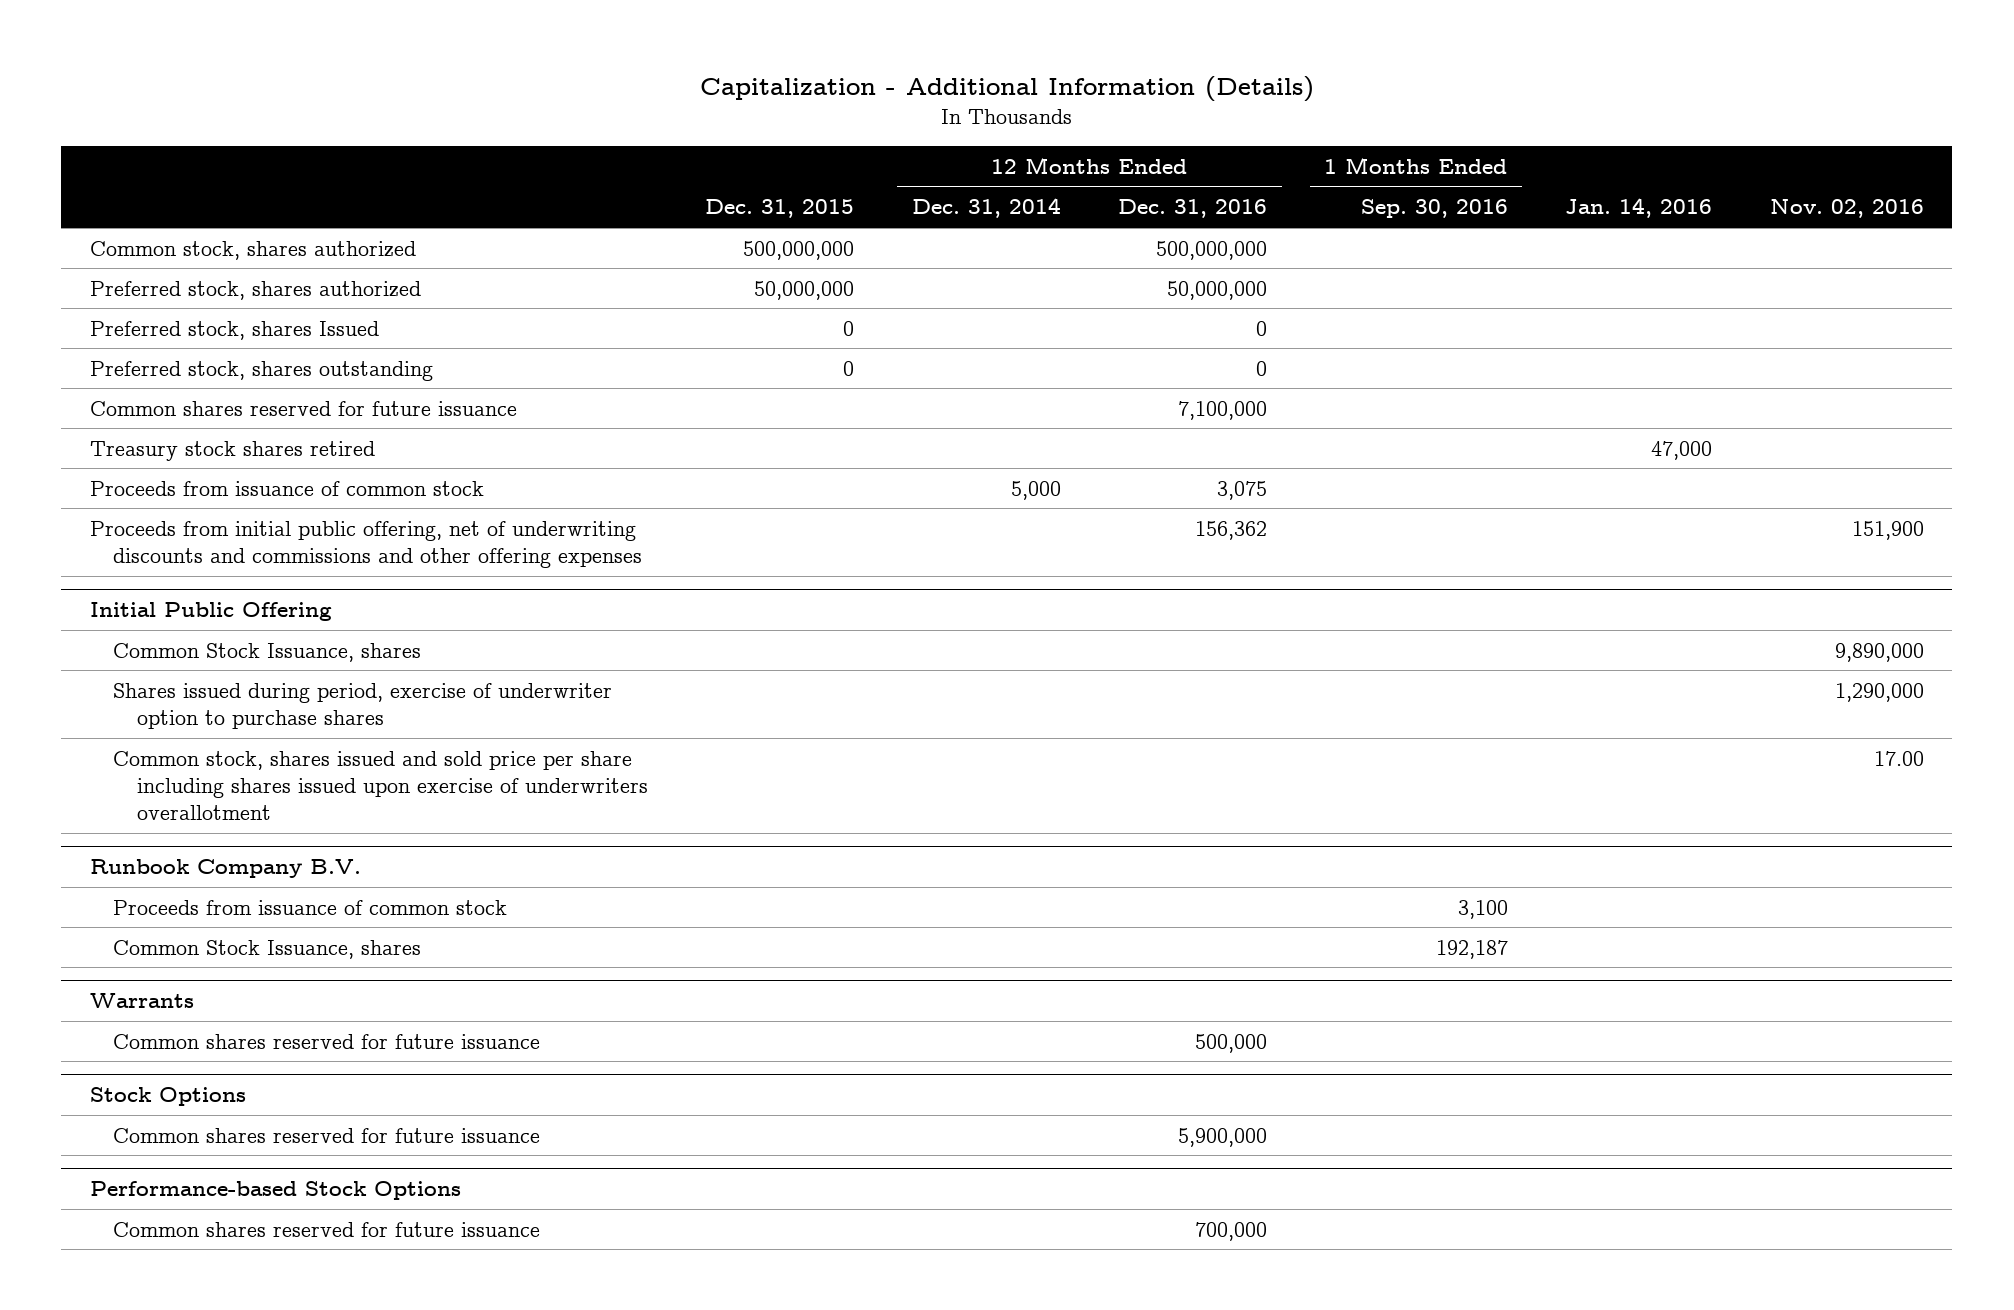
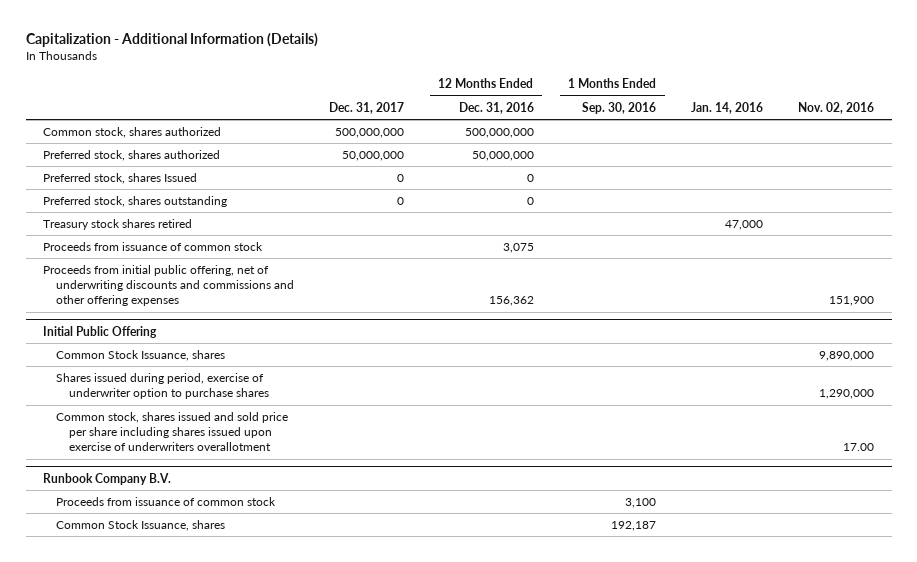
[705,199,855,219] Dec. 31, 2015 -> none
[911,198,1061,219] Dec. 31, 2014 -> none
none -> [328,101,404,114] Dec. 31, 2017
[90,400,518,416] Common shares reserved for future issuance -> none
[90,993,195,1009] Warrants -> none
[113,1033,541,1049] Common shares reserved for future issuance -> none
[90,1087,247,1107] Stock Options -> none
[113,1127,541,1143] Common shares reserved for future issuance -> none
[90,1181,462,1201] Performance-based Stock Options -> none
[113,1221,541,1237] Common shares reserved for future issuance -> none

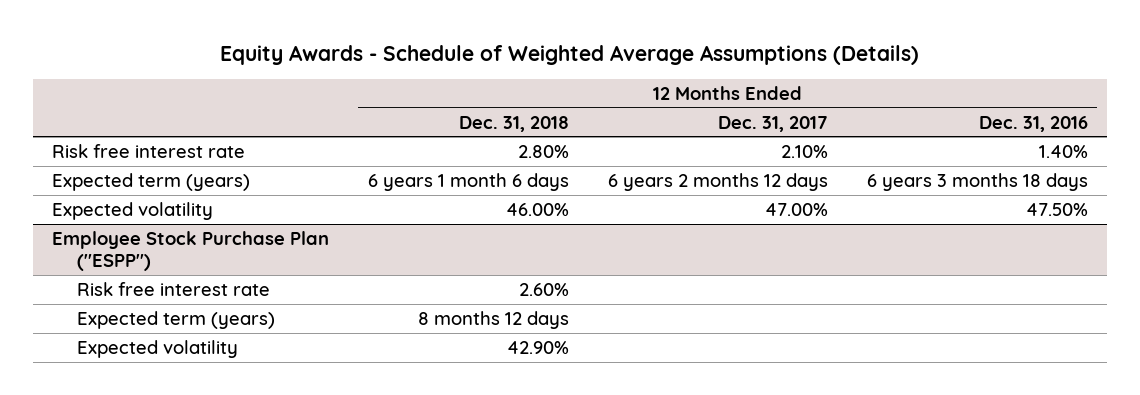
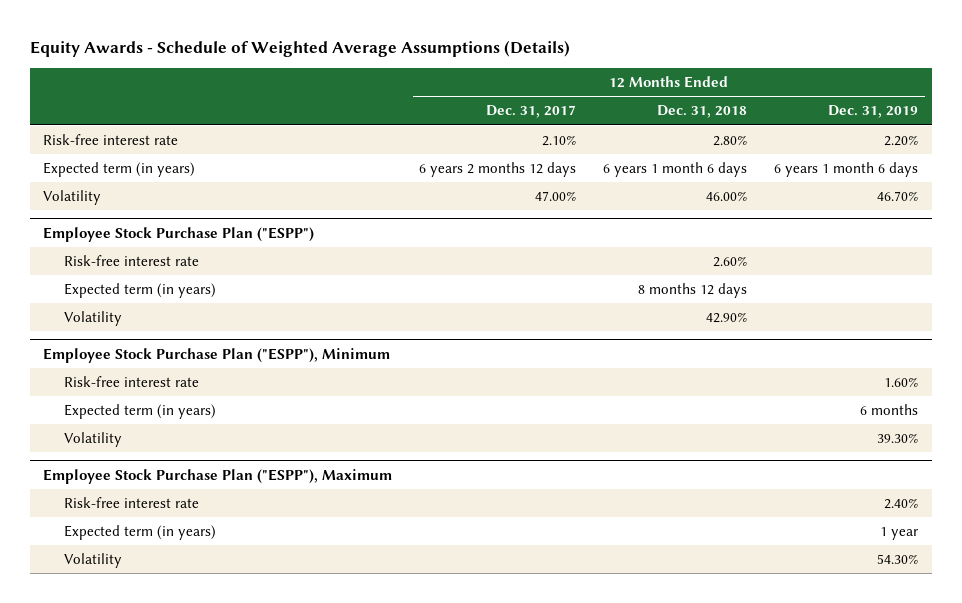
[978,115,1088,132] Dec. 31, 2016 -> none
none -> [828,105,919,119] Dec. 31, 2019
[52,143,246,158] Risk free interest rate -> [43,134,179,146] Risk-free interest rate
[52,172,251,191] Expected term (years) -> [43,162,196,178] Expected term (in years)
[52,201,214,220] Expected volatility -> [43,190,102,206] Volatility
[76,281,270,296] Risk free interest rate -> [63,255,199,267] Risk-free interest rate
[76,310,275,329] Expected term (years) -> [63,283,216,299] Expected term (in years)
[76,339,238,358] Expected volatility -> [63,311,122,327] Volatility
none -> [43,347,391,363] Employee Stock Purchase Plan ("ESPP"), Minimum
none -> [63,376,199,388] Risk-free interest rate
none -> [63,404,216,420] Expected term (in years)
none -> [63,432,122,448] Volatility
none -> [43,468,393,484] Employee Stock Purchase Plan ("ESPP"), Maximum
none -> [63,497,199,509] Risk-free interest rate
none -> [63,525,216,541] Expected term (in years)
none -> [63,553,122,569] Volatility

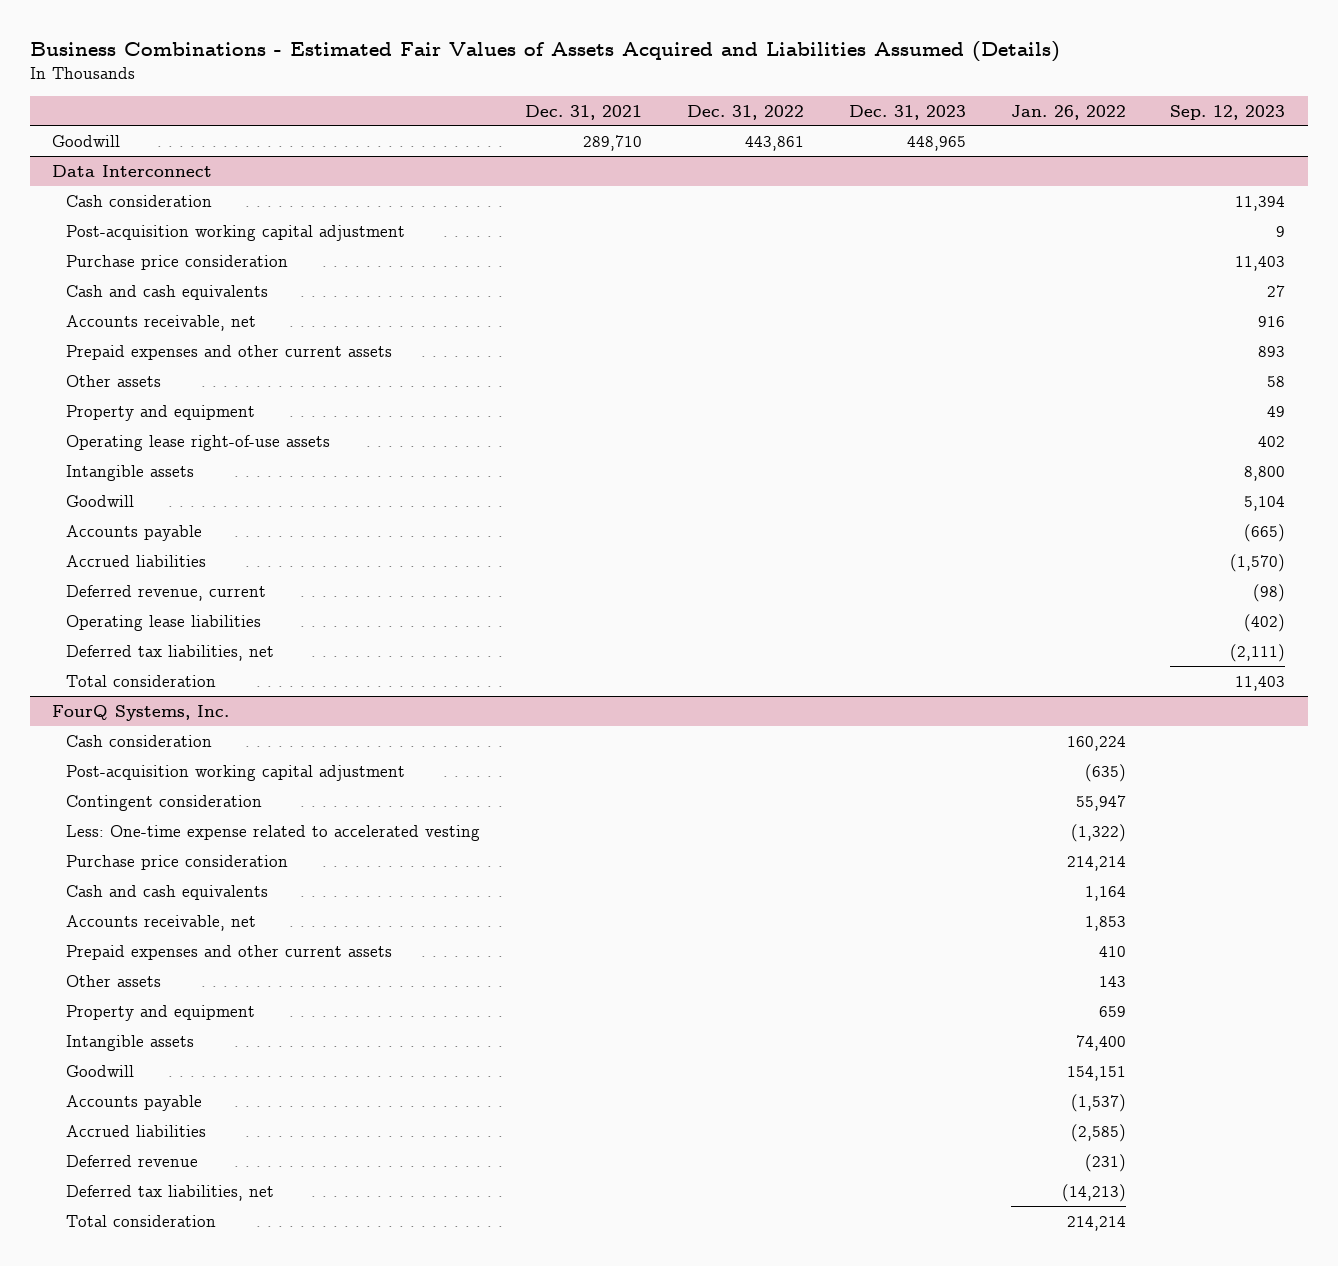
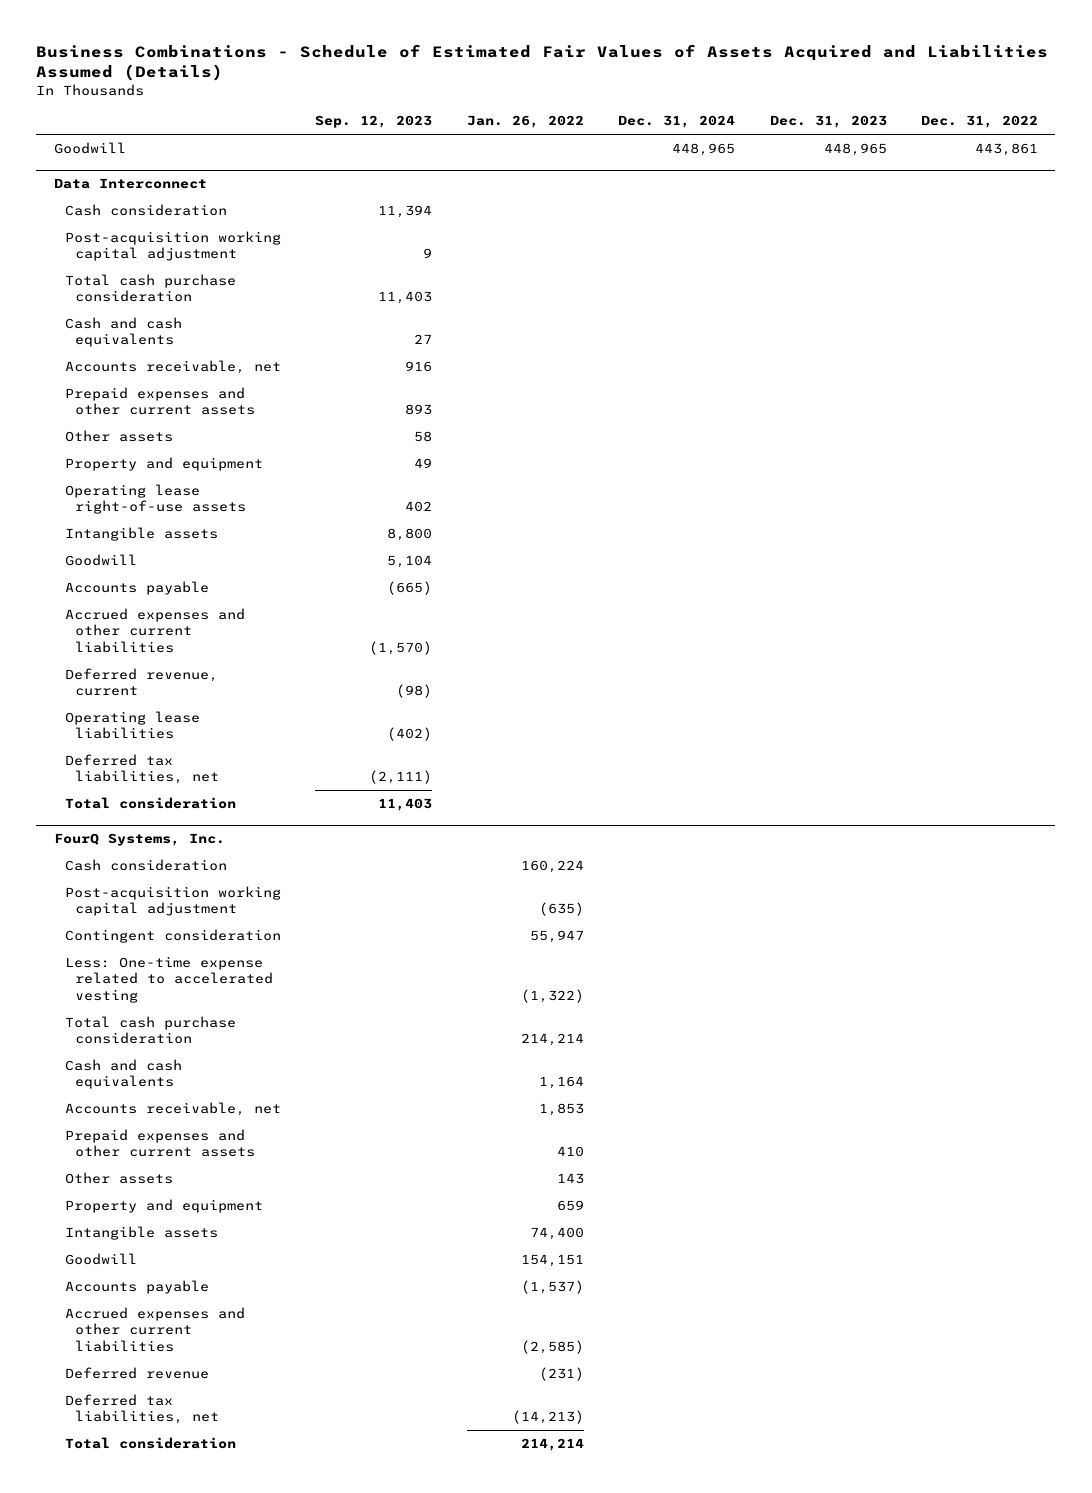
[29,41,1060,63] Business Combinations - Estimated Fair Values of Assets Acquired and Liabilities Assumed (Details) -> [36,43,1049,81] Business Combinations - Schedule of Estimated Fair Values of Assets Acquired and Liabilities Assumed (Details)
[525,104,643,120] Dec. 31, 2021 -> none
none -> [618,115,736,129] Dec. 31, 2024
[66,254,289,270] Purchase price consideration -> [64,273,236,303] Total cash purchase consideration
[66,554,207,567] Accrued liabilities -> [64,607,245,653] Accrued expenses and other current liabilities
[66,854,289,870] Purchase price consideration -> [64,1015,236,1045] Total cash purchase consideration
[66,1124,207,1137] Accrued liabilities -> [64,1306,245,1352] Accrued expenses and other current liabilities

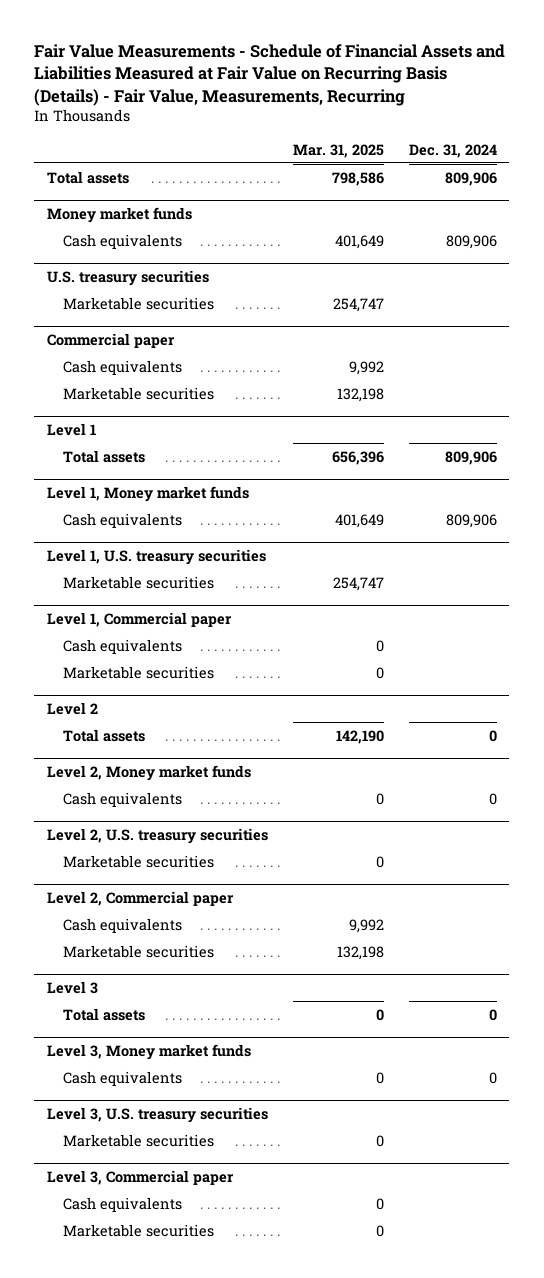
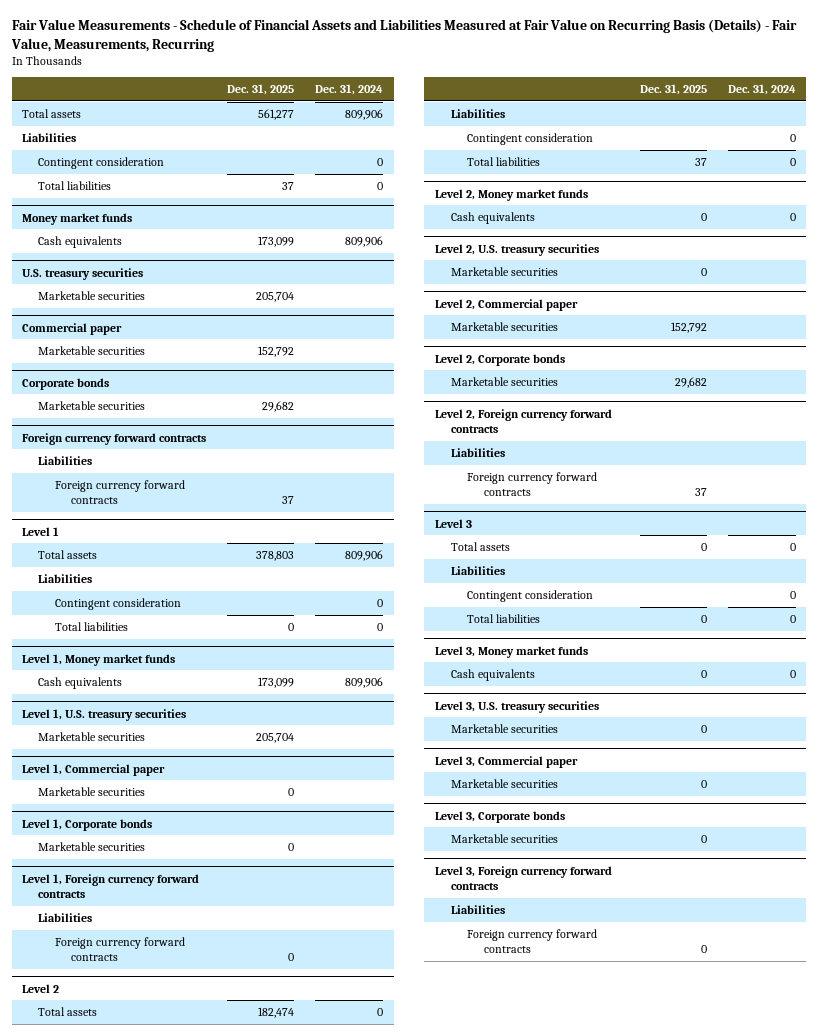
[292,143,384,158] Mar. 31, 2025 -> none
none -> [227,84,295,96] Dec. 31, 2025
none -> [22,133,77,143] Liabilities
none -> [38,157,165,170] Contingent consideration
none -> [38,181,112,191] Total liabilities
[63,359,183,375] Cash equivalents -> none
none -> [22,377,110,390] Corporate bonds
none -> [38,401,146,411] Marketable securities
none -> [22,432,207,445] Foreign currency forward contracts
none -> [38,456,93,466] Liabilities
none -> [54,480,185,505] Foreign currency forward contracts
none -> [38,574,93,584] Liabilities
none -> [54,598,181,611] Contingent consideration
none -> [54,622,128,632] Total liabilities
[63,638,183,654] Cash equivalents -> none
none -> [22,818,153,831] Level 1, Corporate bonds
none -> [38,842,146,852] Marketable securities
none -> [22,873,200,898] Level 1, Foreign currency forward contracts
none -> [38,913,93,923] Liabilities
none -> [54,937,185,962] Foreign currency forward contracts
none -> [450,109,505,119] Liabilities
none -> [467,133,594,146] Contingent consideration
none -> [467,157,541,167] Total liabilities
[63,917,183,933] Cash equivalents -> none
none -> [434,353,565,366] Level 2, Corporate bonds
none -> [450,377,558,387] Marketable securities
none -> [434,408,612,433] Level 2, Foreign currency forward contracts
none -> [450,448,505,458] Liabilities
none -> [467,472,598,497] Foreign currency forward contracts
none -> [450,566,505,576] Liabilities
none -> [467,590,594,603] Contingent consideration
none -> [467,614,541,624] Total liabilities
[63,1196,183,1212] Cash equivalents -> none
none -> [434,810,565,823] Level 3, Corporate bonds
none -> [450,834,558,844] Marketable securities
none -> [434,865,612,890] Level 3, Foreign currency forward contracts
none -> [450,905,505,915] Liabilities
none -> [467,929,598,954] Foreign currency forward contracts

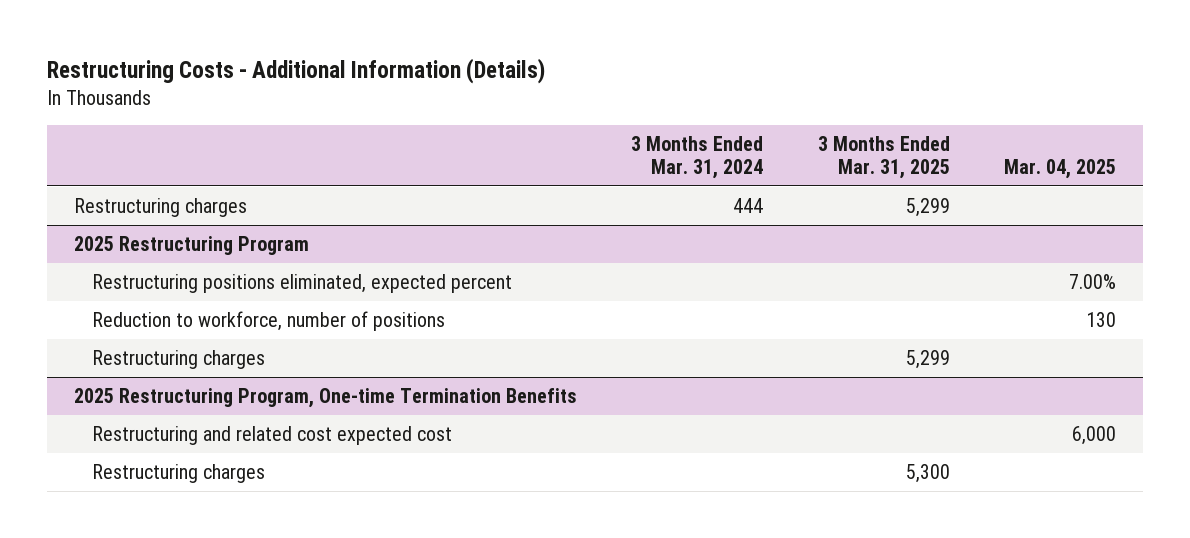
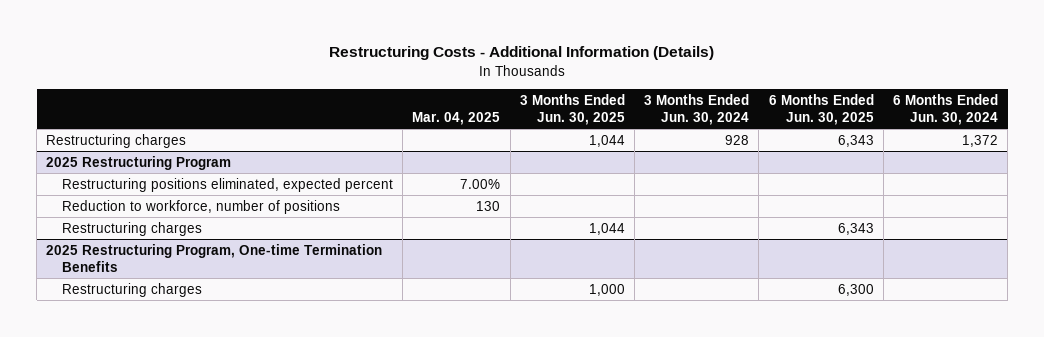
[631,135,764,179] 3 Months Ended Mar. 31, 2024 -> none
[817,135,950,179] 3 Months Ended Mar. 31, 2025 -> none
none -> [519,93,625,125] 3 Months Ended Jun. 30, 2025
none -> [644,93,750,125] 3 Months Ended Jun. 30, 2024
none -> [768,93,874,125] 6 Months Ended Jun. 30, 2025
none -> [893,93,999,125] 6 Months Ended Jun. 30, 2024
[92,425,453,445] Restructuring and related cost expected cost -> none

